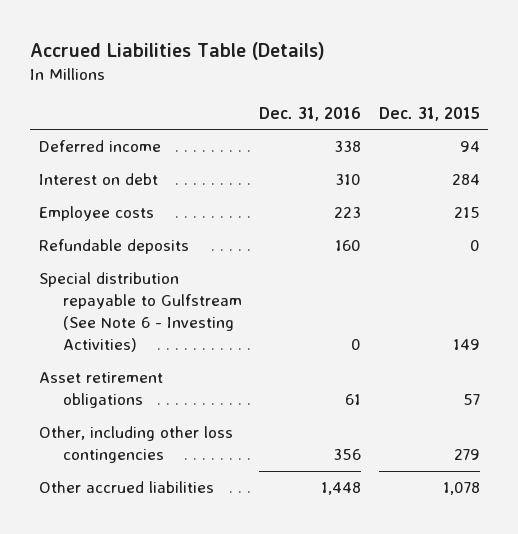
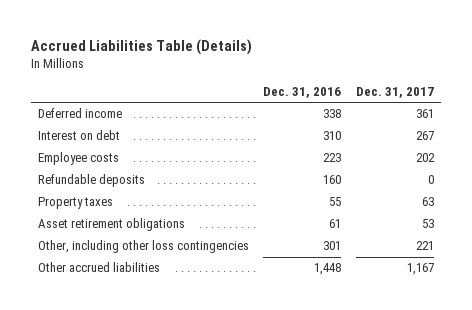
[378,106,480,121] Dec. 31, 2015 -> none
none -> [355,87,434,99] Dec. 31, 2017
[38,272,243,352] Special distribution repayable to Gulfstream (See Note 6 - Investing Activities) -> none
none -> [38,197,114,210] Property taxes
[333,449,362,461] 356 -> [323,241,342,251] 301

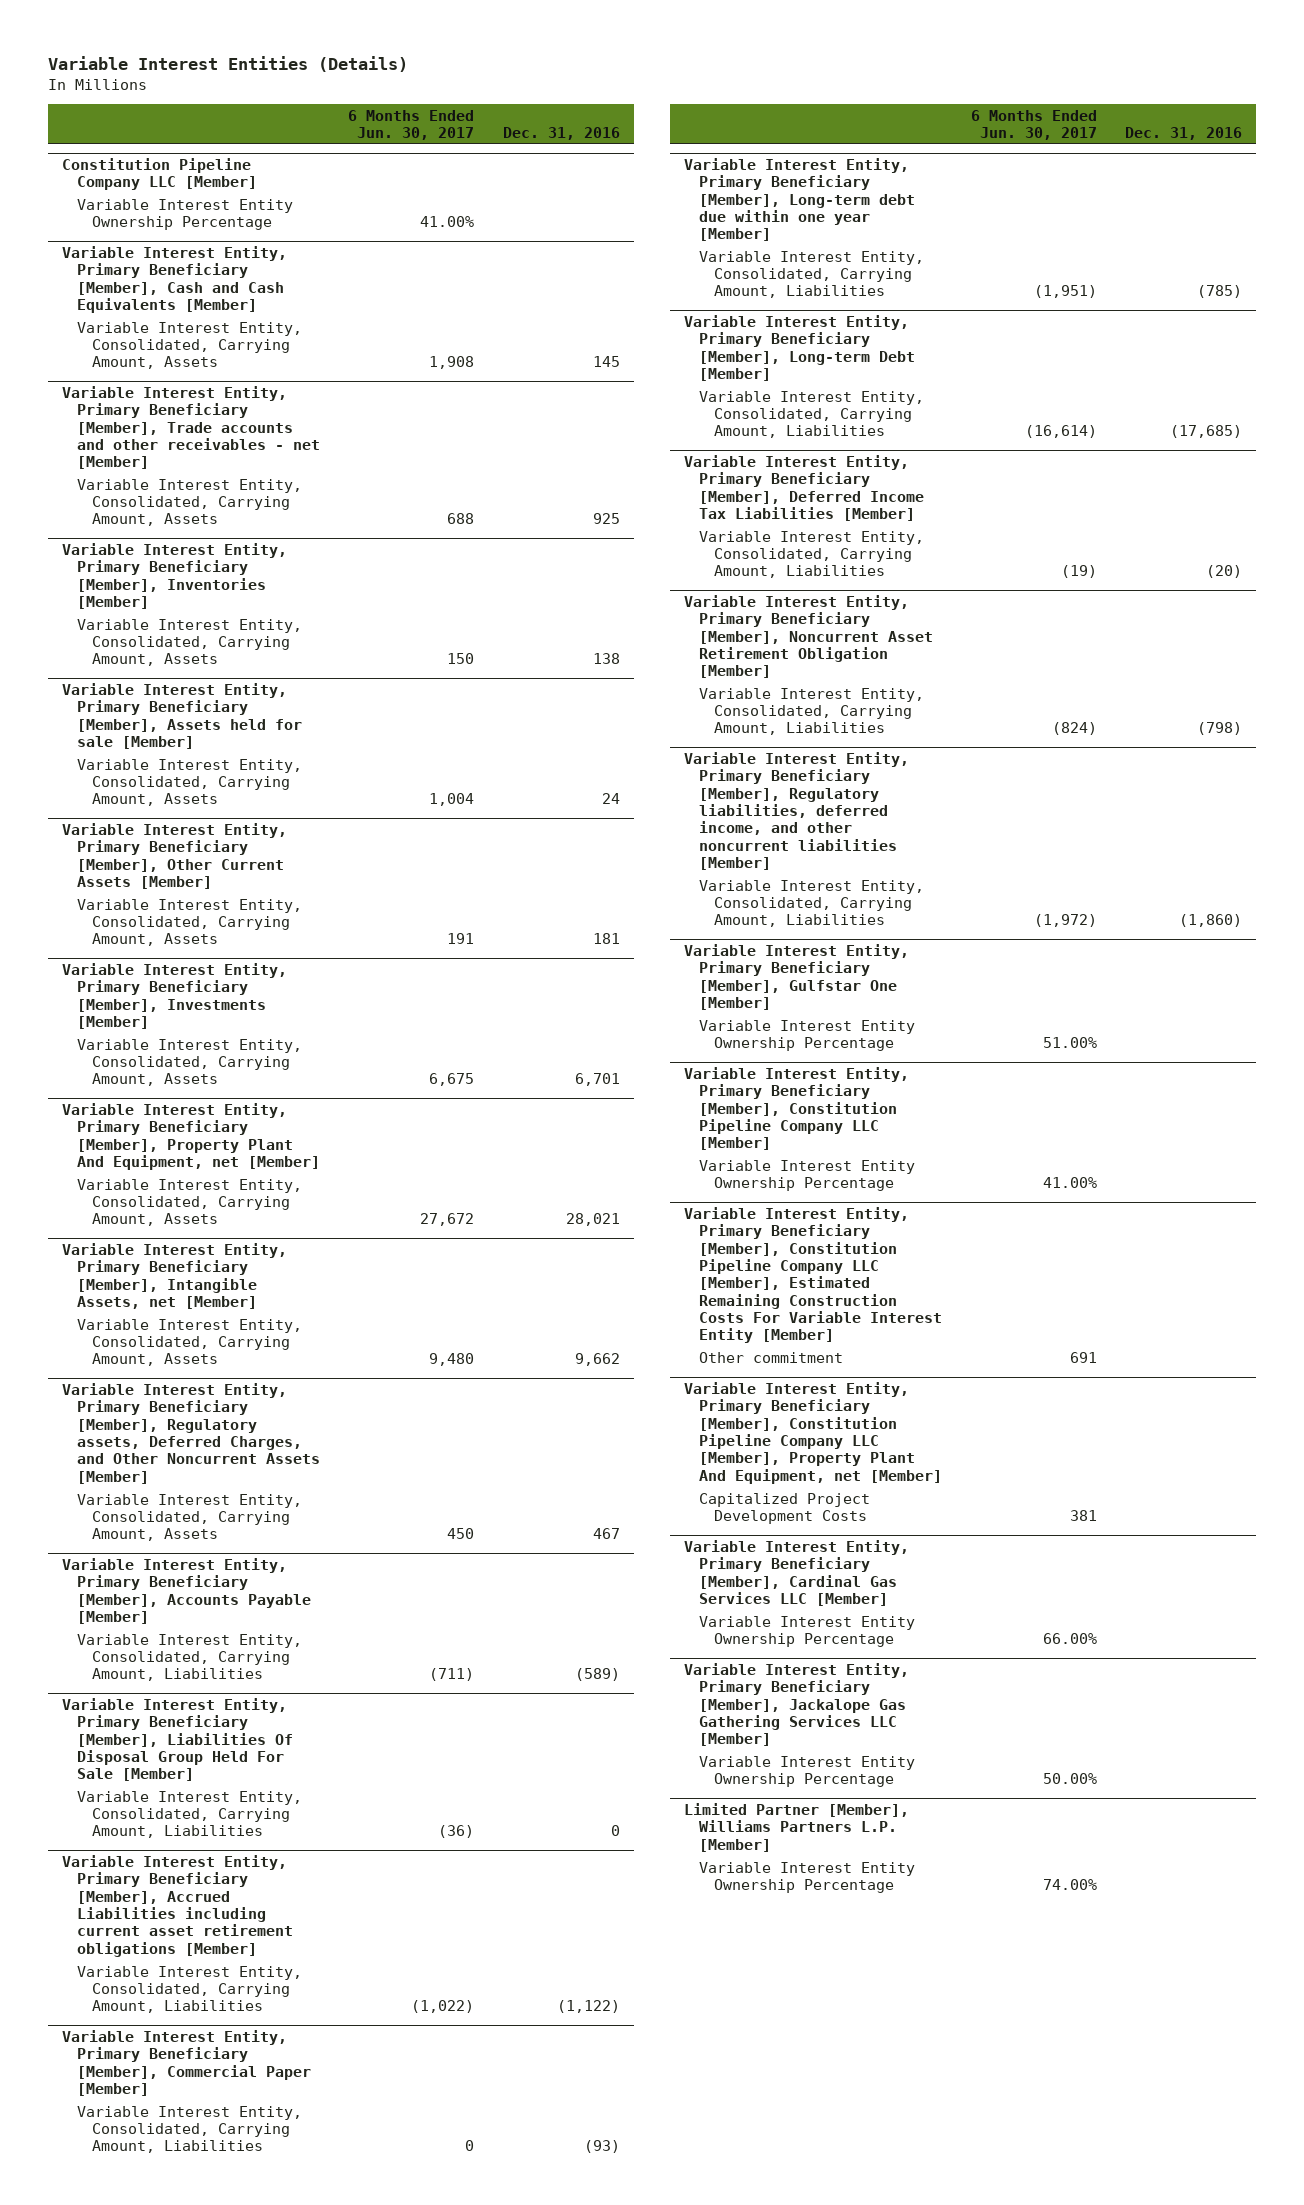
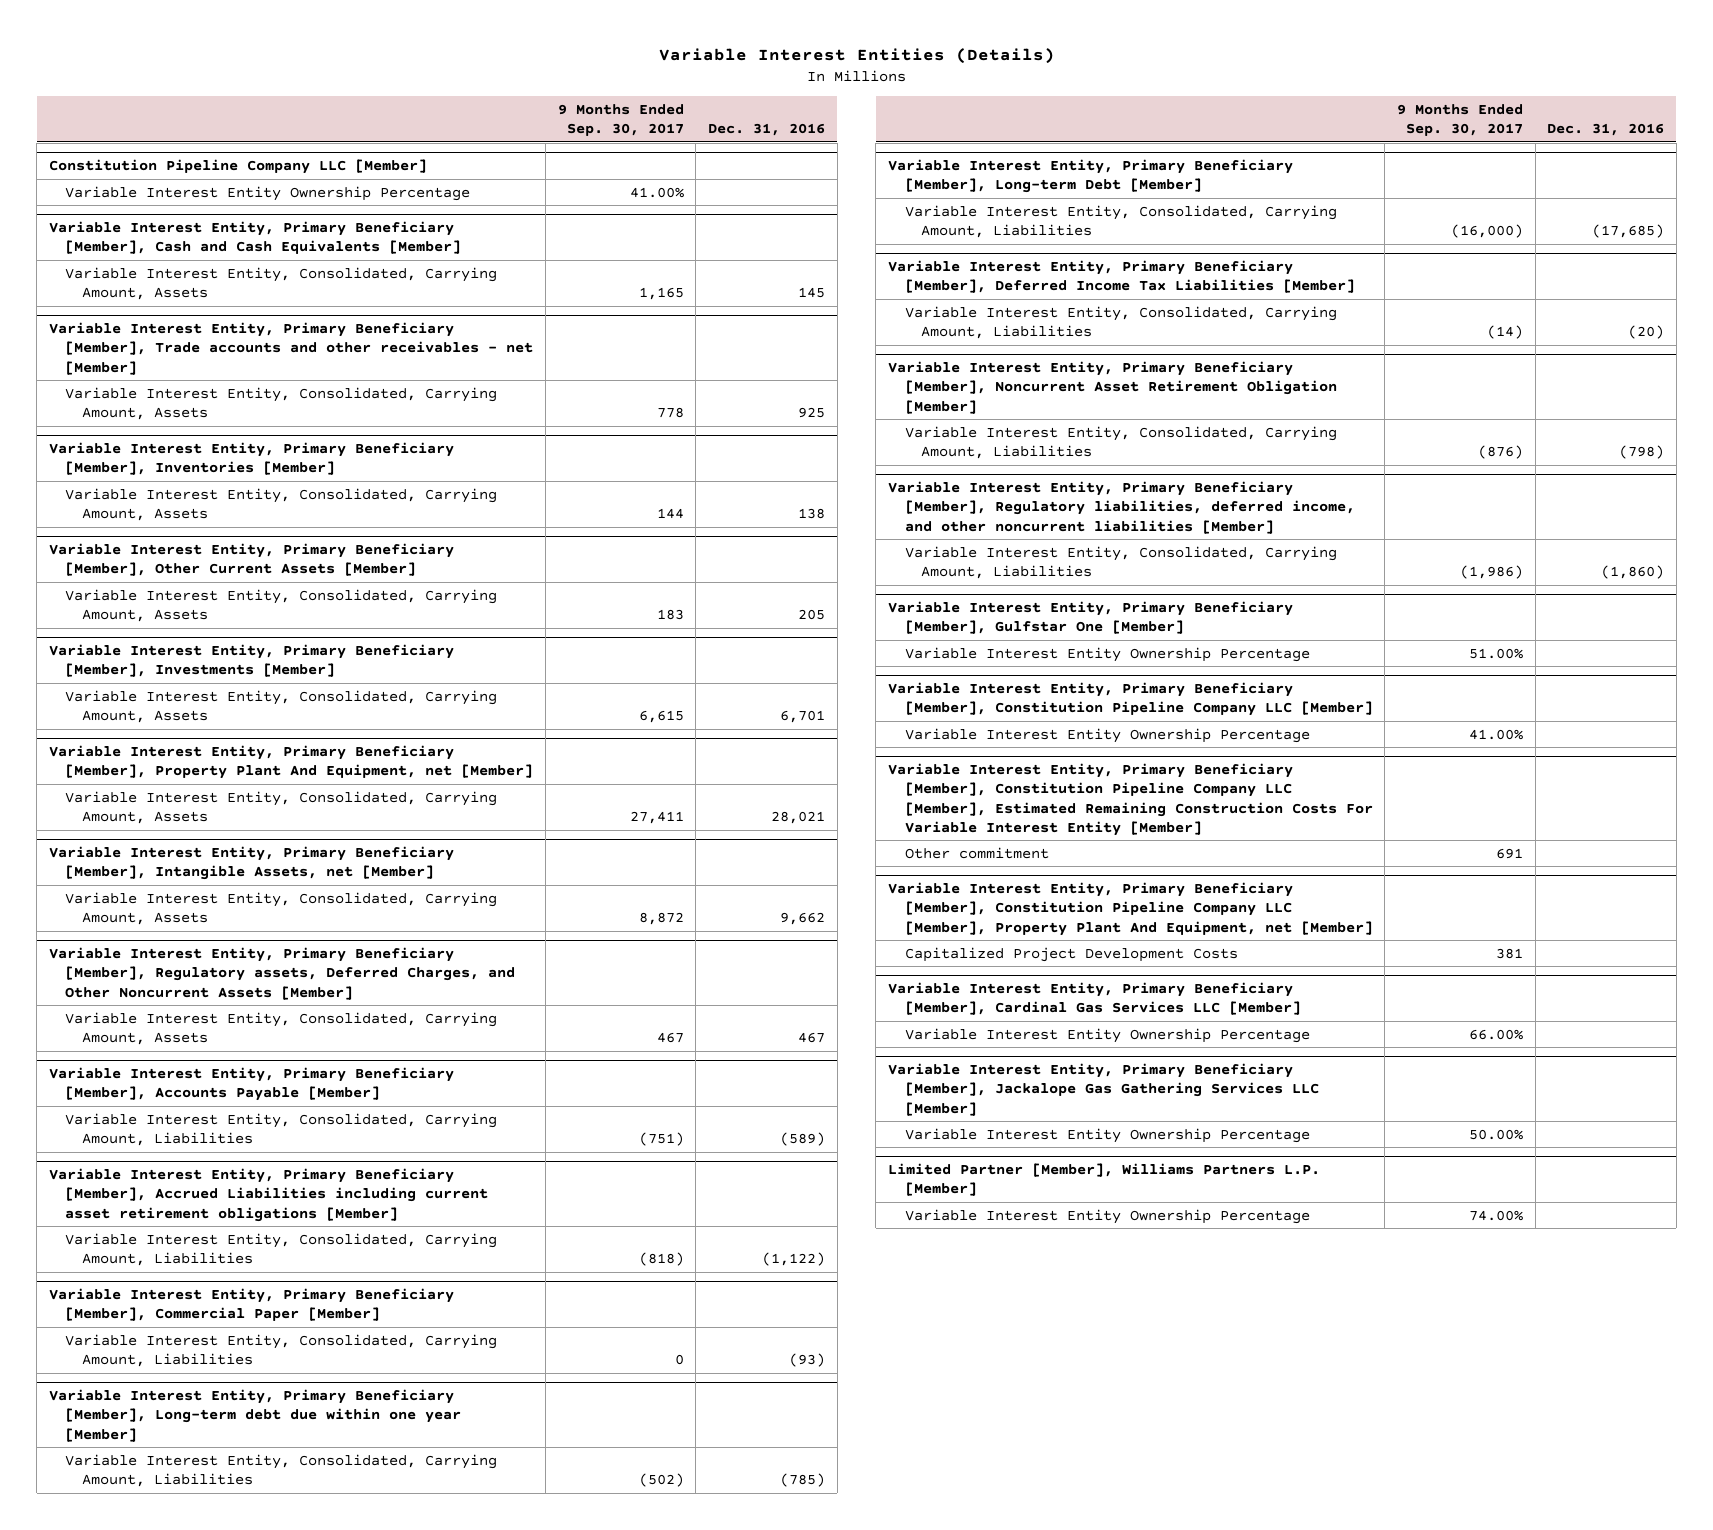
[348,109,475,140] 6 Months Ended Jun. 30, 2017 -> none
none -> [557,104,684,137] 9 Months Ended Sep. 30, 2017
[61,683,302,750] Variable Interest Entity, Primary Beneficiary [Member], Assets held for sale [Member] -> none
[76,758,302,807] Variable Interest Entity, Consolidated, Carrying Amount, Assets -> none
[592,933,620,945] 181 -> [798,608,826,620] 205
[61,1698,293,1782] Variable Interest Entity, Primary Beneficiary [Member], Liabilities Of Disposal Group Held For Sale [Member] -> none
[76,1790,302,1839] Variable Interest Entity, Consolidated, Carrying Amount, Liabilities -> none

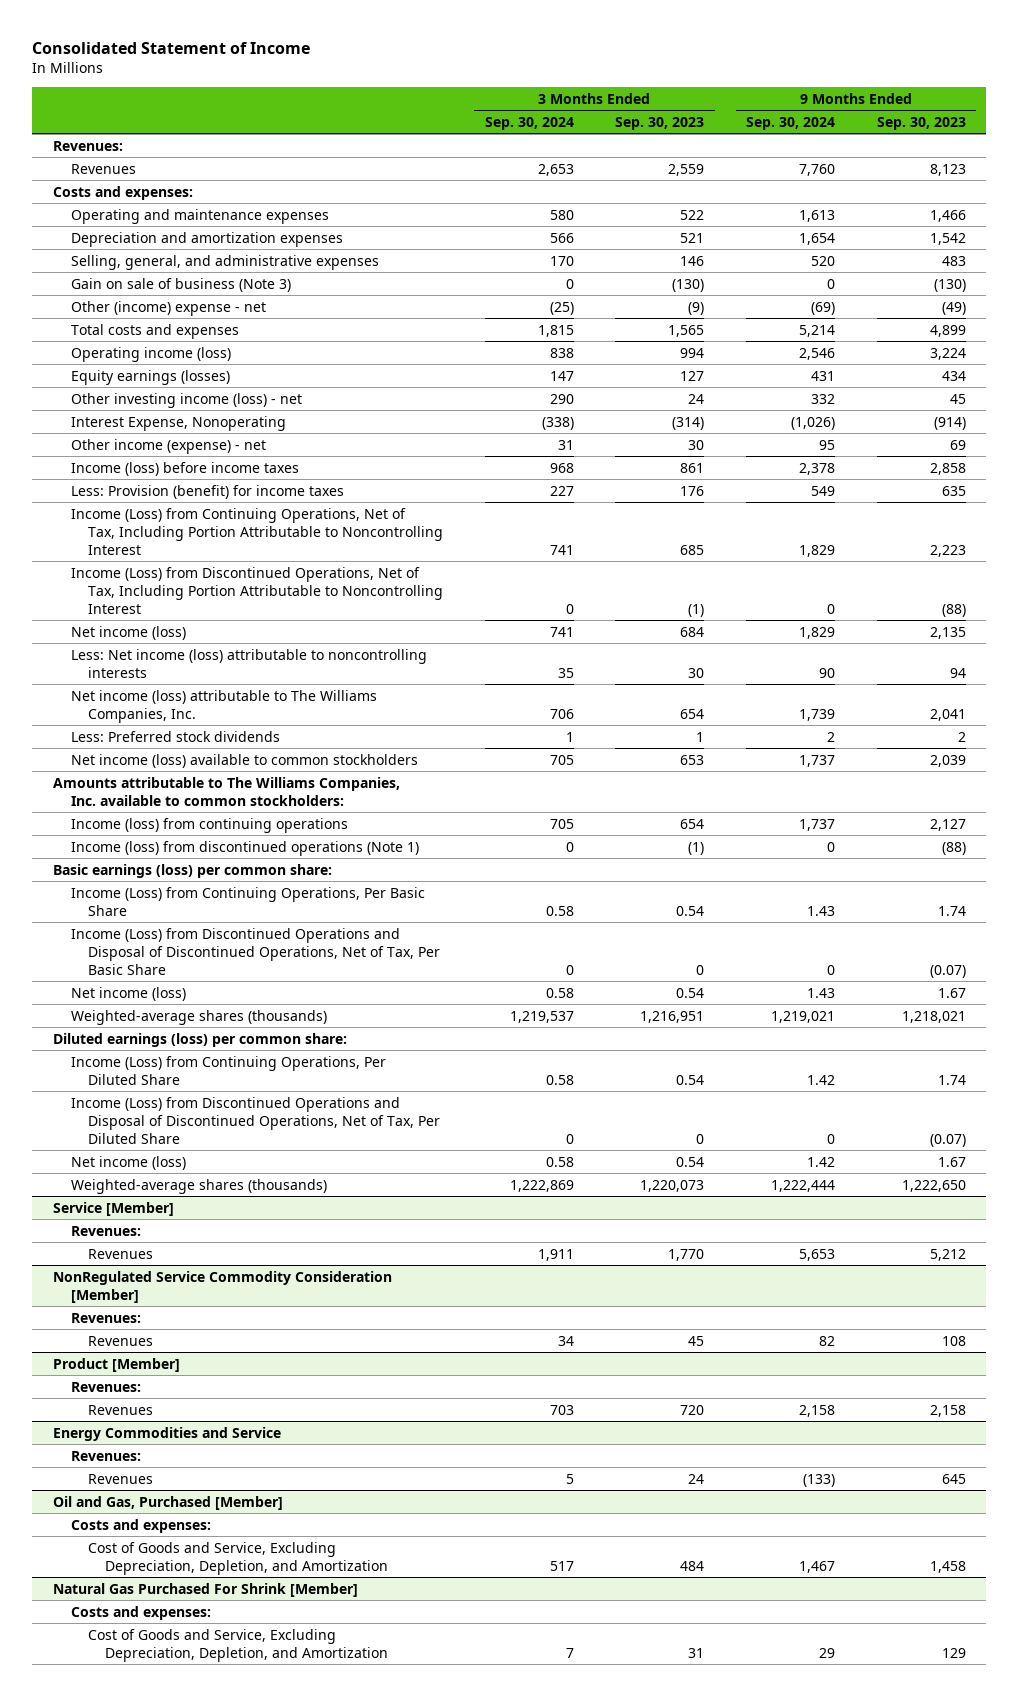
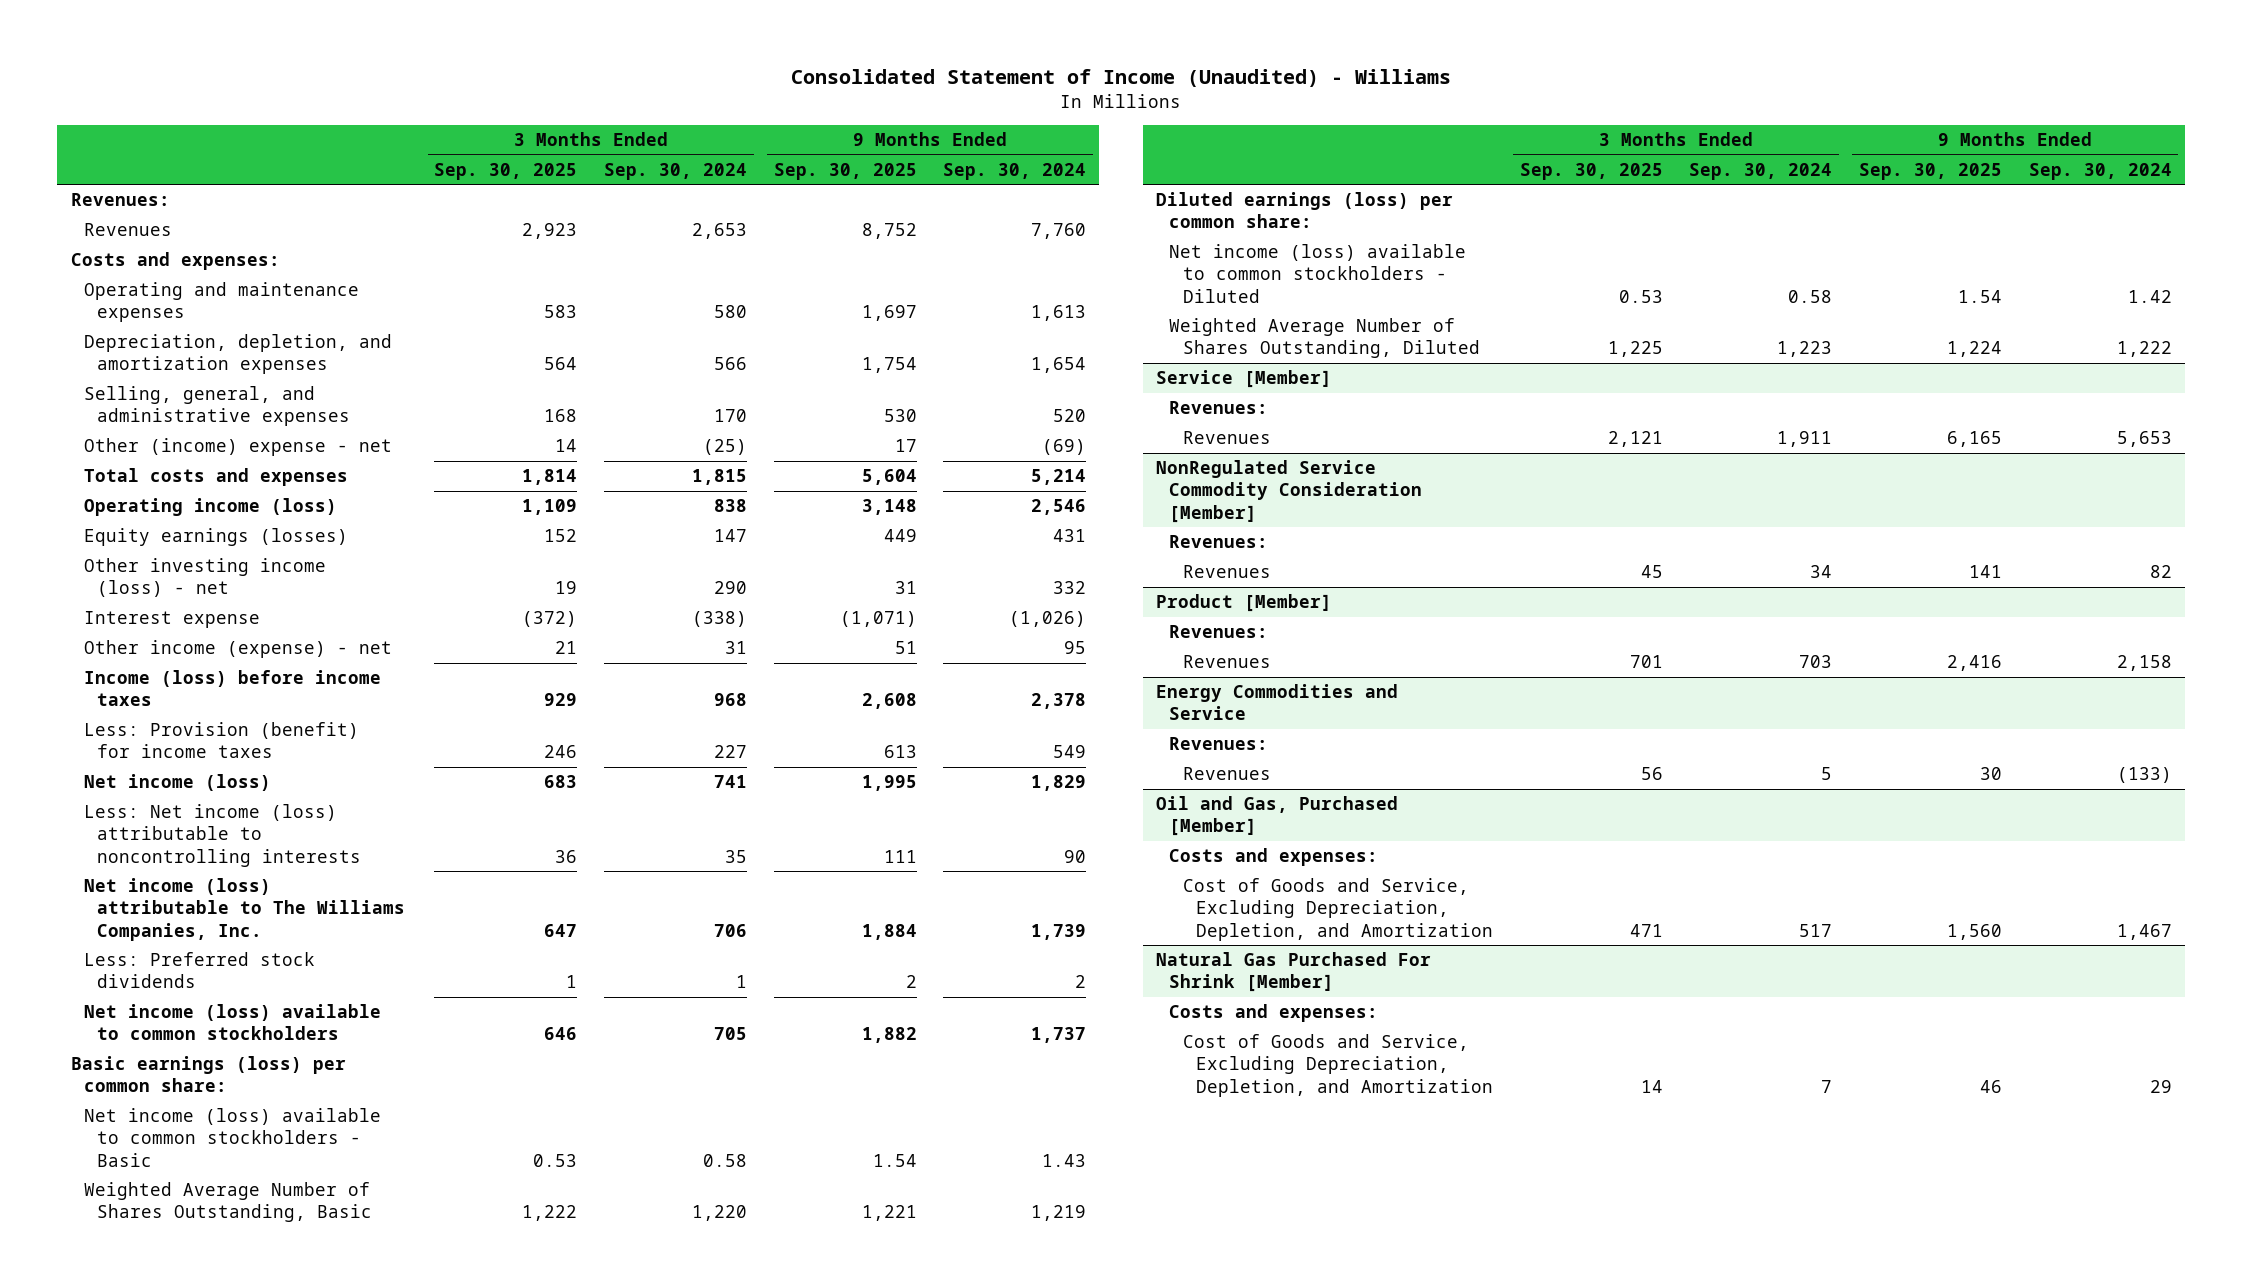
[32,42,311,55] Consolidated Statement of Income -> [791,69,1452,88] Consolidated Statement of Income (Unaudited) - Williams
[615,116,705,130] Sep. 30, 2023 -> none
[876,116,966,130] Sep. 30, 2023 -> none
none -> [434,162,578,180] Sep. 30, 2025
none -> [773,162,917,180] Sep. 30, 2025
[70,231,343,247] Depreciation and amortization expenses -> [83,334,392,375] Depreciation, depletion, and amortization expenses
[70,277,291,292] Gain on sale of business (Note 3) -> none
[70,415,286,431] Interest Expense, Nonoperating -> [83,611,260,629] Interest expense
[70,507,443,555] Income (Loss) from Continuing Operations, Net of Tax, Including Portion Attributable to Noncontrolling Interest -> none
[70,566,443,614] Income (Loss) from Discontinued Operations, Net of Tax, Including Portion Attributable to Noncontrolling Interest -> none
[53,776,401,806] Amounts attributable to The Williams Companies, Inc. available to common stockholders: -> none
[70,817,348,833] Income (loss) from continuing operations -> none
[70,840,419,856] Income (loss) from discontinued operations (Note 1) -> none
[70,886,425,916] Income (Loss) from Continuing Operations, Per Basic Share -> none
[70,927,440,975] Income (Loss) from Discontinued Operations and Disposal of Discontinued Operations, Net of Tax, Per Basic Share -> none
[70,986,186,1001] Net income (loss) -> [83,1108,381,1167] Net income (loss) available to common stockholders - Basic
[70,1009,327,1025] Weighted-average shares (thousands) -> [83,1182,373,1223] Weighted Average Number of Shares Outstanding, Basic
[509,1010,574,1023] 1,219,537 -> [691,1205,747,1222] 1,220
[770,1010,835,1023] 1,219,021 -> [1031,1205,1087,1222] 1,219
[70,1055,386,1085] Income (Loss) from Continuing Operations, Per Diluted Share -> none
[70,1096,440,1144] Income (Loss) from Discontinued Operations and Disposal of Discontinued Operations, Net of Tax, Per Diluted Share -> none
[70,1155,186,1170] Net income (loss) -> [1169,244,1467,303] Net income (loss) available to common stockholders - Diluted
[70,1178,327,1194] Weighted-average shares (thousands) -> [1169,318,1480,359] Weighted Average Number of Shares Outstanding, Diluted
[509,1179,574,1192] 1,222,869 -> [1777,341,1833,358] 1,223
[770,1179,835,1192] 1,222,444 -> [2116,341,2172,358] 1,222

